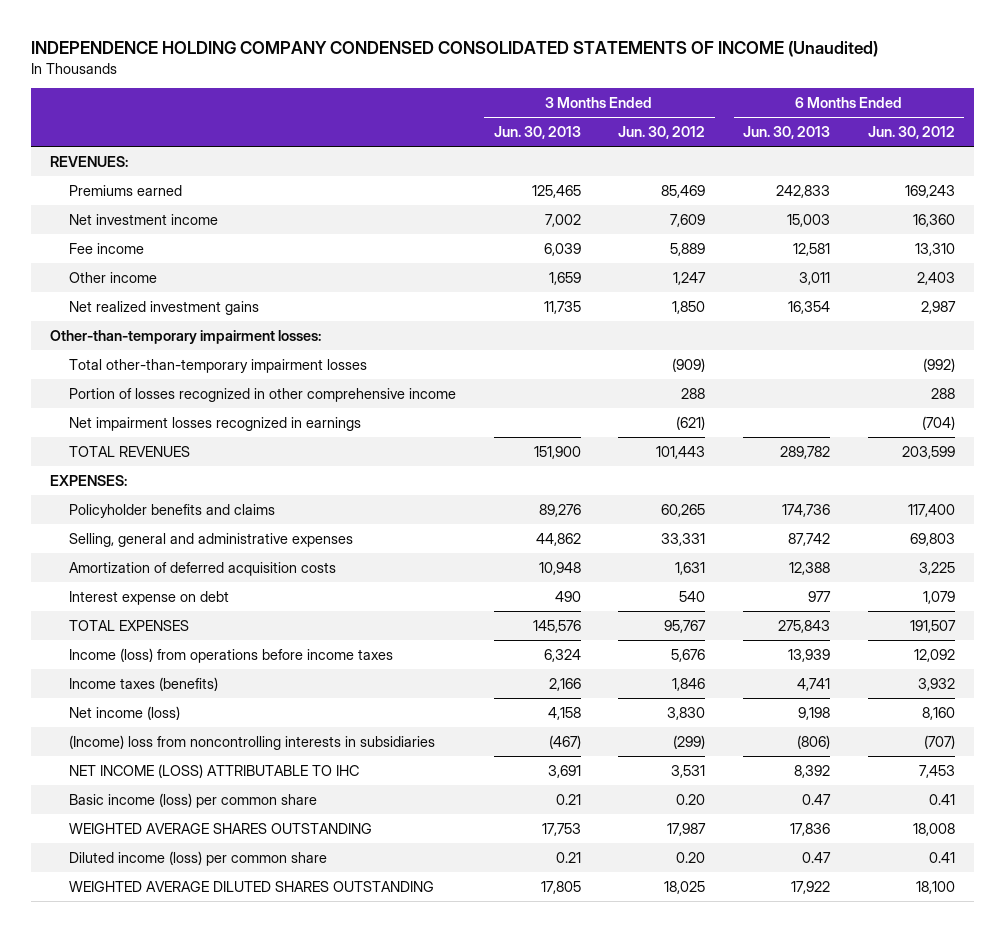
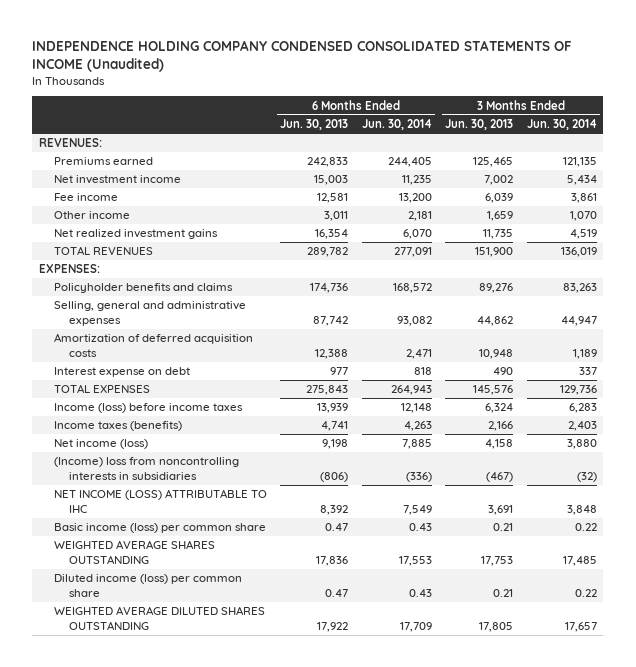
[618,126,706,140] Jun. 30, 2012 -> none
[867,126,955,140] Jun. 30, 2012 -> none
none -> [361,119,432,131] Jun. 30, 2014
none -> [526,119,597,131] Jun. 30, 2014
[50,329,322,344] Other-than-temporary impairment losses: -> none
[68,358,367,373] Total other-than-temporary impairment losses -> none
[68,387,456,402] Portion of losses recognized in other comprehensive income -> none
[68,416,361,431] Net impairment losses recognized in earnings -> none
[68,647,393,663] Income (loss) from operations before income taxes -> [53,403,243,414] Income (loss) before income taxes

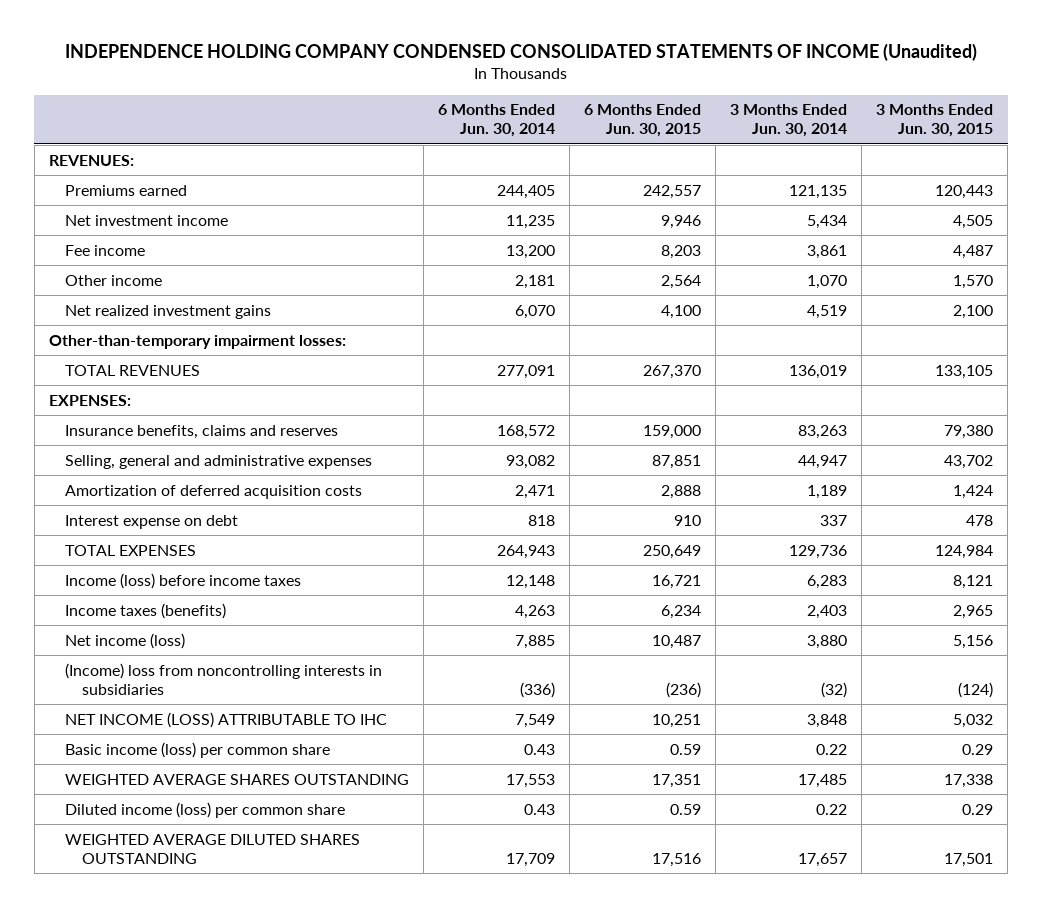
[280,119,349,131] Jun. 30, 2013 -> none
[445,119,514,131] Jun. 30, 2013 -> none
none -> [584,104,702,138] 6 Months Ended Jun. 30, 2015
none -> [876,104,994,138] 3 Months Ended Jun. 30, 2015
none -> [48,334,346,349] Other-than-temporary impairment losses:
[53,283,233,294] Policyholder benefits and claims -> [65,424,339,439] Insurance benefits, claims and reserves

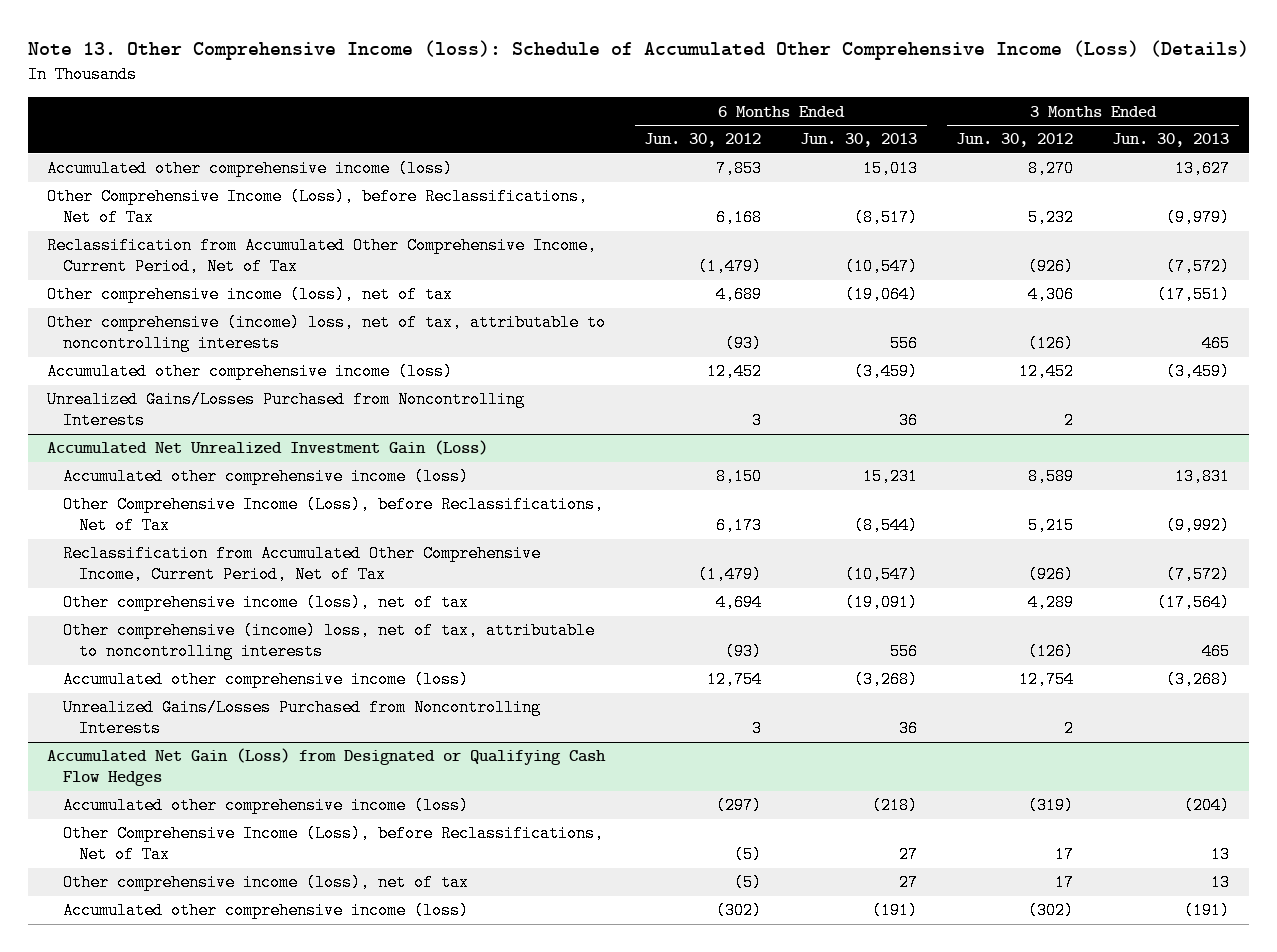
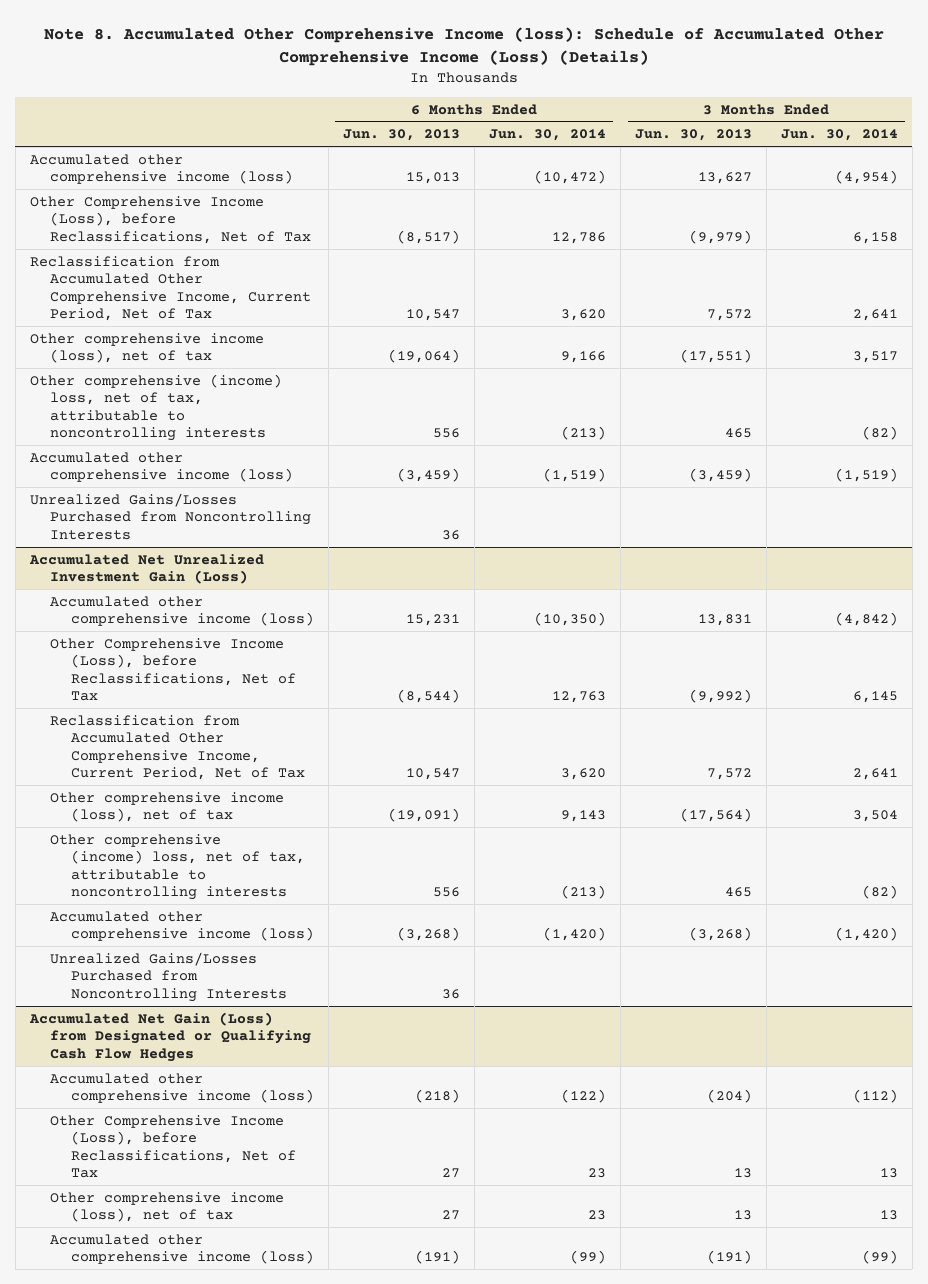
[27,40,1249,61] Note 13. Other Comprehensive Income (loss): Schedule of Accumulated Other Comprehensive Income (Loss) (Details) -> [43,26,884,66] Note 8. Accumulated Other Comprehensive Income (loss): Schedule of Accumulated Other Comprehensive Income (Loss) (Details)
[644,133,762,148] Jun. 30, 2012 -> none
[956,133,1074,148] Jun. 30, 2012 -> none
none -> [488,129,606,142] Jun. 30, 2014
none -> [780,129,898,142] Jun. 30, 2014
[845,258,919,276] (10,547) -> [405,309,460,322] 10,547
[1166,258,1231,276] (7,572) -> [706,309,752,322] 7,572
[845,566,919,584] (10,547) -> [405,768,460,781] 10,547
[1166,566,1231,584] (7,572) -> [706,768,752,781] 7,572

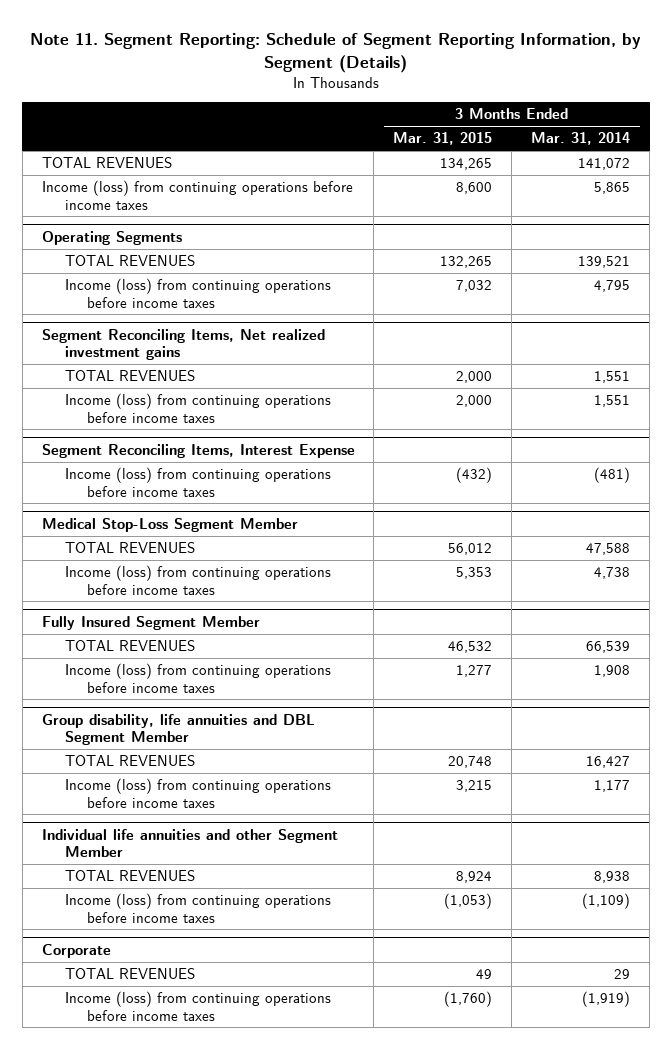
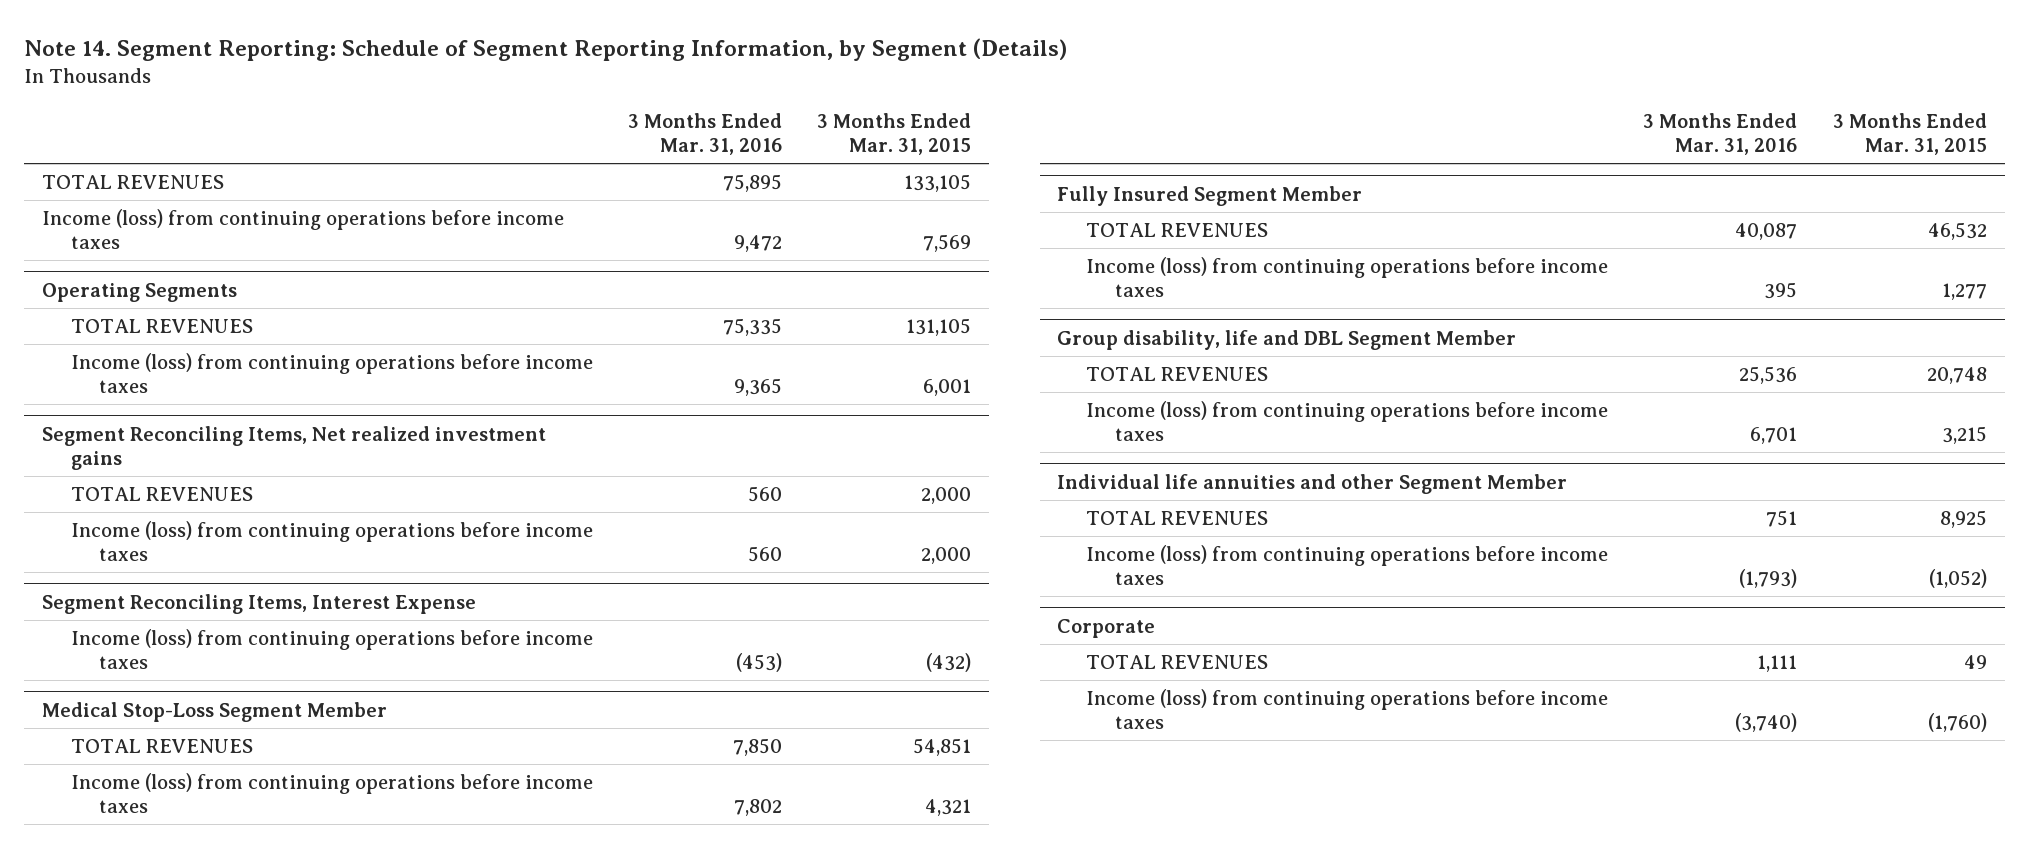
[29,32,641,73] Note 11. Segment Reporting: Schedule of Segment Reporting Information, by Segment (Details) -> [24,37,1068,61] Note 14. Segment Reporting: Schedule of Segment Reporting Information, by Segment (Details)
[531,132,631,146] Mar. 31, 2014 -> none
none -> [628,113,783,156] 3 Months Ended Mar. 31, 2016
[440,158,493,171] 134,265 -> [904,173,972,192] 133,105
[456,182,493,195] 8,600 -> [923,233,972,252] 7,569
[440,256,493,269] 132,265 -> [906,317,972,336] 131,105
[456,280,493,293] 7,032 -> [923,378,972,396] 6,001
[448,543,493,556] 56,012 -> [913,737,972,756] 54,851
[456,567,493,580] 5,353 -> [925,798,972,816] 4,321
[41,713,315,746] Group disability, life annuities and DBL Segment Member -> [1057,329,1517,350] Group disability, life and DBL Segment Member
[456,871,493,884] 8,924 -> [1939,509,1987,528] 8,925
[444,893,493,910] (1,053) -> [1928,568,1987,588] (1,052)

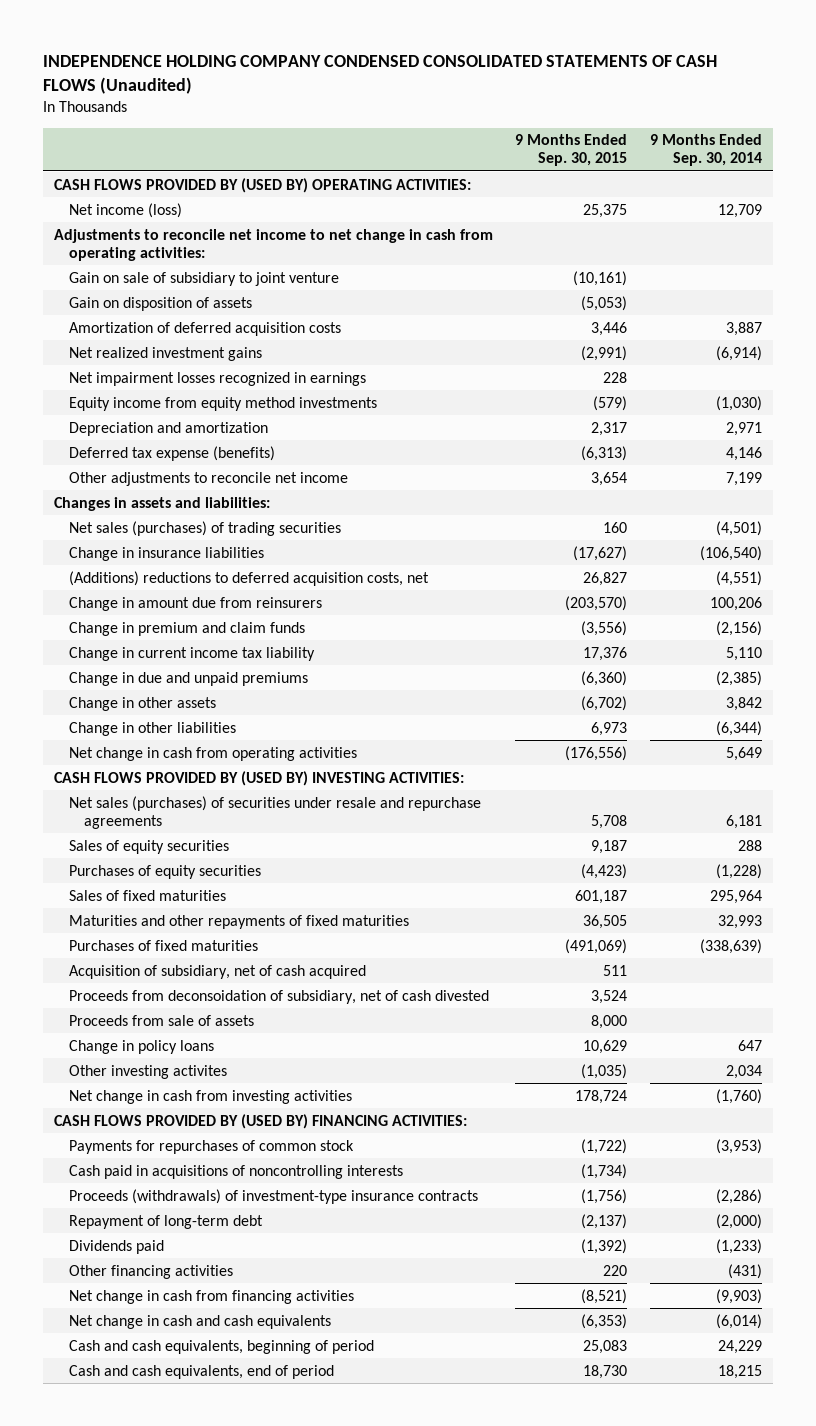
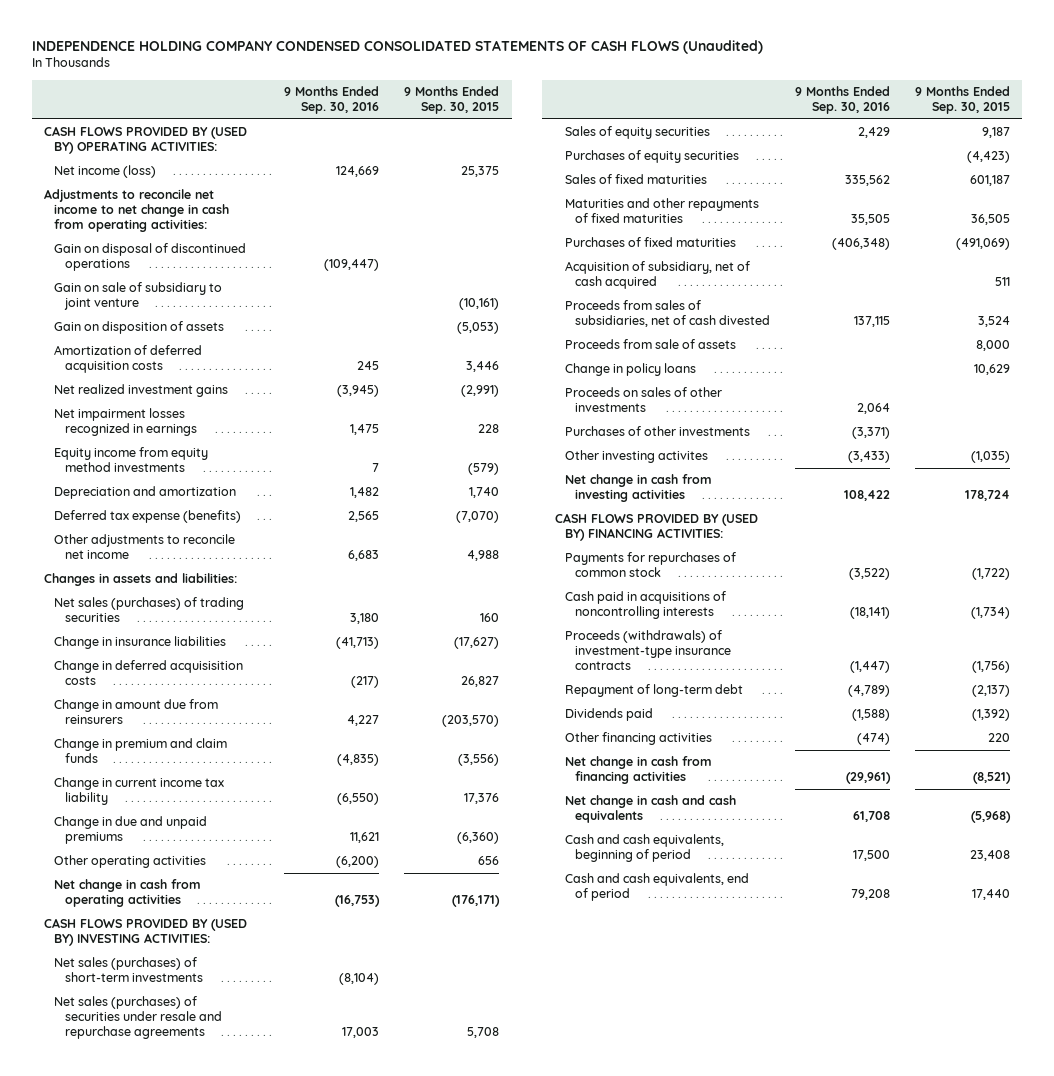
[649,134,762,167] 9 Months Ended Sep. 30, 2014 -> none
none -> [284,86,380,115] 9 Months Ended Sep. 30, 2016
none -> [54,243,247,272] Gain on disposal of discontinued operations
[591,421,628,436] 2,317 -> [469,487,500,499] 1,740
[581,445,628,461] (6,313) -> [456,511,500,524] (7,070)
[591,471,628,486] 3,654 -> [467,550,500,562] 4,988
[69,570,430,586] (Additions) reductions to deferred acquisition costs, net -> [54,660,244,686] Change in deferred acquisisition costs
[69,696,217,711] Change in other assets -> none
[69,721,237,736] Change in other liabilities -> none
none -> [54,855,207,869] Other operating activities
[565,745,628,761] (176,556) -> [452,895,501,908] (176,171)
none -> [54,957,203,983] Net sales (purchases) of short-term investments
[69,989,490,1004] Proceeds from deconsoidation of subsidiary, net of cash divested -> [565,300,771,328] Proceeds from sales of subsidiaries, net of cash divested
none -> [565,387,723,413] Proceeds on sales of other investments
none -> [565,426,751,437] Purchases of other investments
[581,1313,628,1329] (6,353) -> [970,811,1011,824] (5,968)
[583,1339,628,1354] 25,083 -> [969,850,1010,862] 23,408
[583,1364,628,1379] 18,730 -> [971,889,1010,901] 17,440

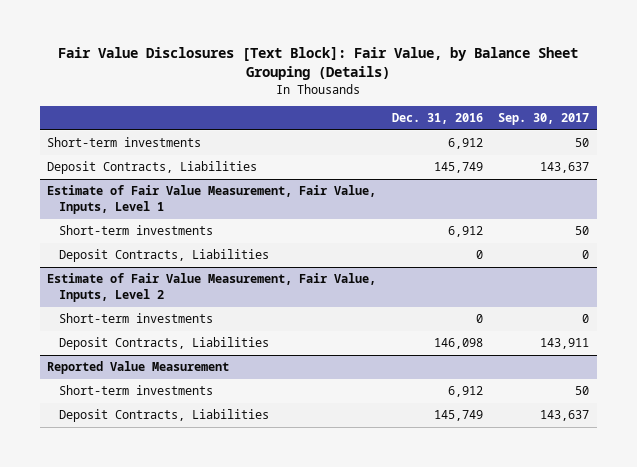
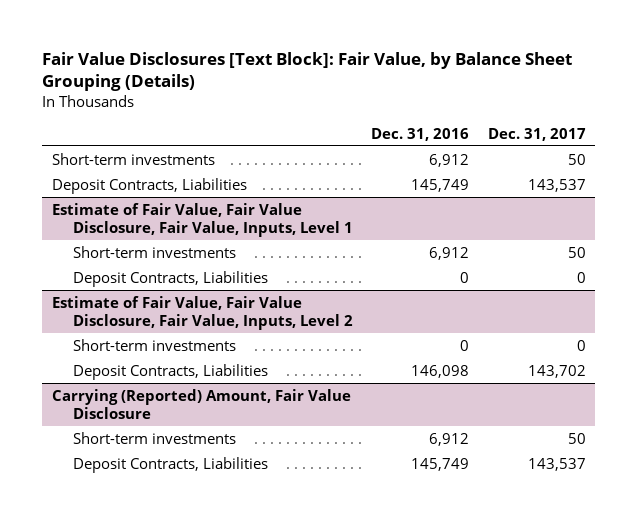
[498,113,590,126] Sep. 30, 2017 -> none
none -> [487,127,586,141] Dec. 31, 2017
[47,185,377,215] Estimate of Fair Value Measurement, Fair Value, Inputs, Level 1 -> [51,202,353,237] Estimate of Fair Value, Fair Value Disclosure, Fair Value, Inputs, Level 1
[47,273,377,303] Estimate of Fair Value Measurement, Fair Value, Inputs, Level 2 -> [51,295,353,330] Estimate of Fair Value, Fair Value Disclosure, Fair Value, Inputs, Level 2
[47,361,230,375] Reported Value Measurement -> [51,388,351,419] Carrying (Reported) Amount, Fair Value Disclosure

